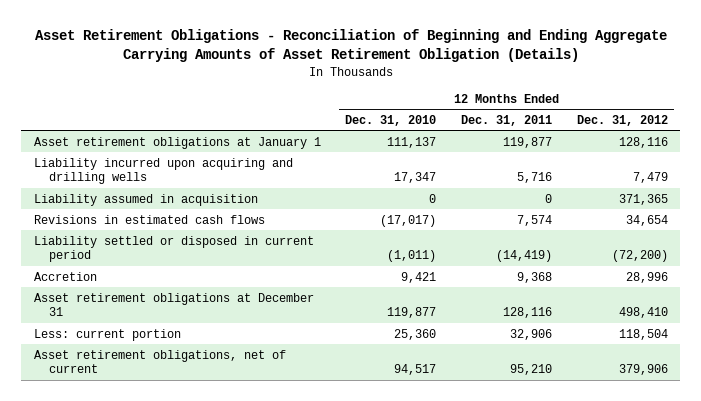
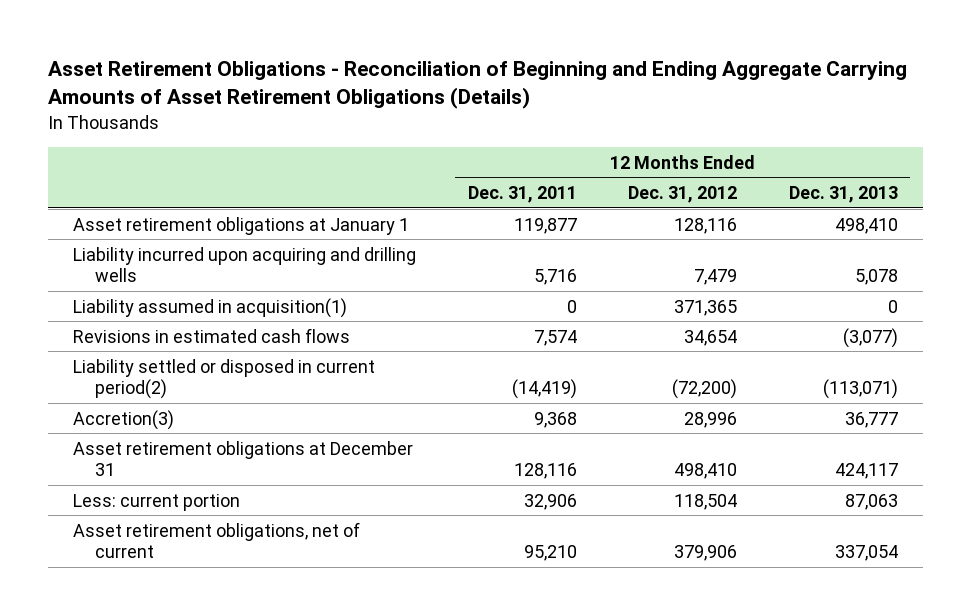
[34,29,667,63] Asset Retirement Obligations - Reconciliation of Beginning and Ending Aggregate Carrying Amounts of Asset Retirement Obligation (Details) -> [47,61,907,110] Asset Retirement Obligations - Reconciliation of Beginning and Ending Aggregate Carrying Amounts of Asset Retirement Obligations (Details)
[345,114,437,126] Dec. 31, 2010 -> none
none -> [788,185,898,203] Dec. 31, 2013
[33,193,258,206] Liability assumed in acquisition -> [73,297,348,318] Liability assumed in acquisition(1)
[33,235,314,263] Liability settled or disposed in current period -> [73,358,376,400] Liability settled or disposed in current period(2)
[33,271,97,281] Accretion -> [73,409,175,430] Accretion(3)

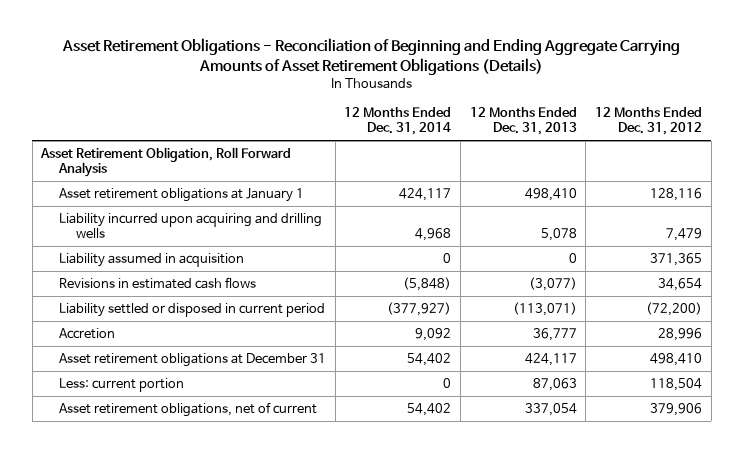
[467,185,577,203] Dec. 31, 2011 -> none
none -> [344,107,452,136] 12 Months Ended Dec. 31, 2014
none -> [40,146,292,178] Asset Retirement Obligation, Roll Forward Analysis
[73,297,348,318] Liability assumed in acquisition(1) -> [58,252,244,267] Liability assumed in acquisition
[73,358,376,400] Liability settled or disposed in current period(2) -> [58,302,325,317] Liability settled or disposed in current period
[73,409,175,430] Accretion(3) -> [58,327,115,339] Accretion

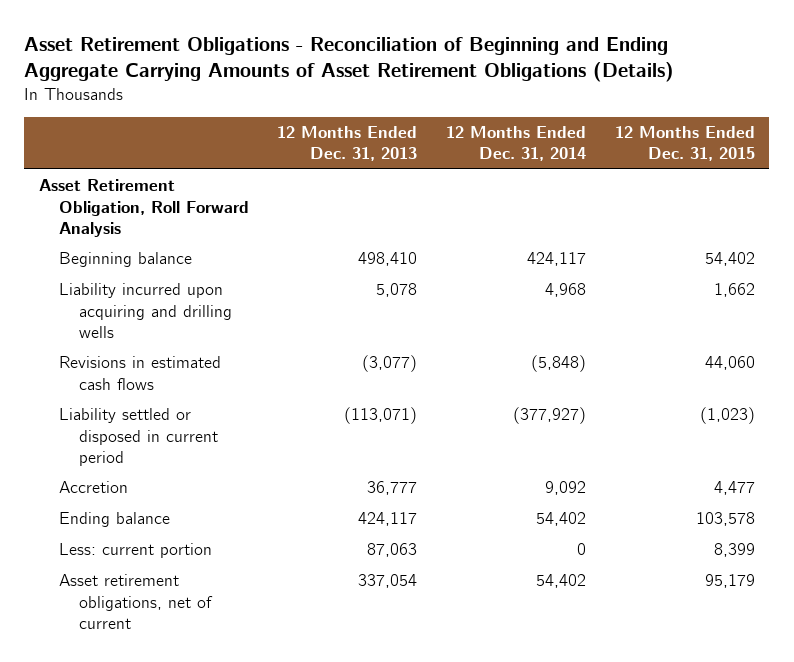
[595,107,703,136] 12 Months Ended Dec. 31, 2012 -> none
none -> [614,126,755,162] 12 Months Ended Dec. 31, 2015
[58,187,304,202] Asset retirement obligations at January 1 -> [58,252,192,268] Beginning balance
[58,252,244,267] Liability assumed in acquisition -> none
[58,352,326,367] Asset retirement obligations at December 31 -> [58,512,170,528] Ending balance

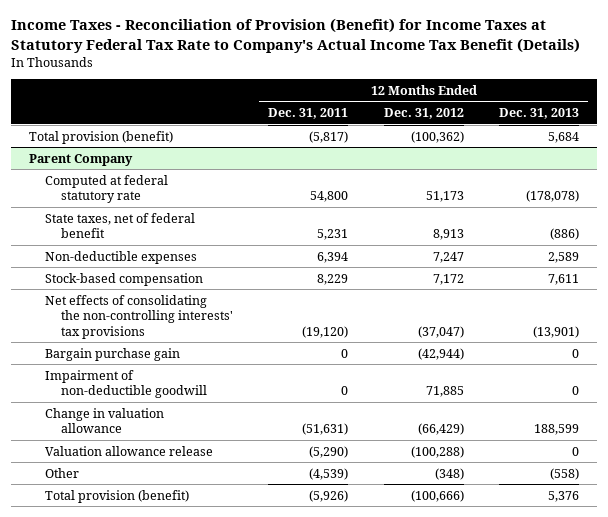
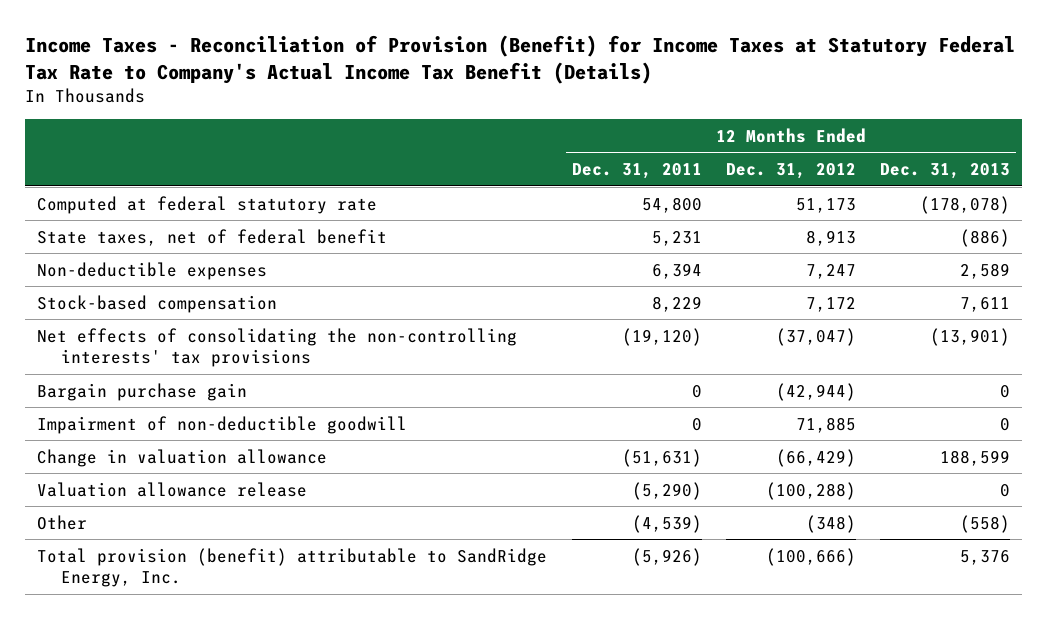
[28,130,173,144] Total provision (benefit) -> none
[28,153,133,166] Parent Company -> none
[44,489,189,503] Total provision (benefit) -> [37,547,548,588] Total provision (benefit) attributable to SandRidge Energy, Inc.

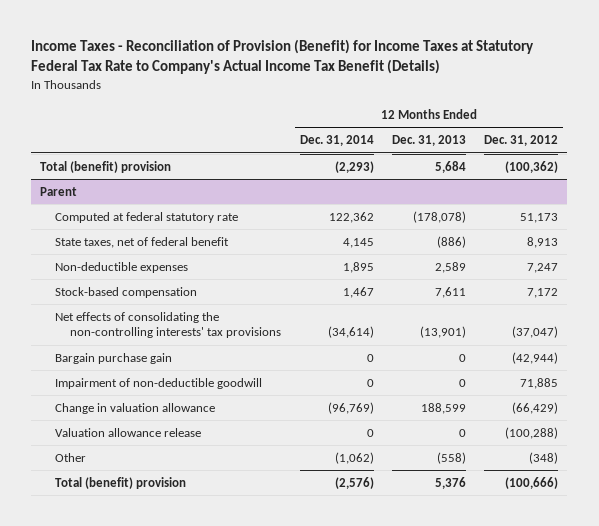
[571,163,702,180] Dec. 31, 2011 -> none
none -> [299,135,374,147] Dec. 31, 2014
none -> [40,160,172,173] Total (benefit) provision
none -> [40,186,78,196] Parent
[37,547,548,588] Total provision (benefit) attributable to SandRidge Energy, Inc. -> [55,476,187,489] Total (benefit) provision

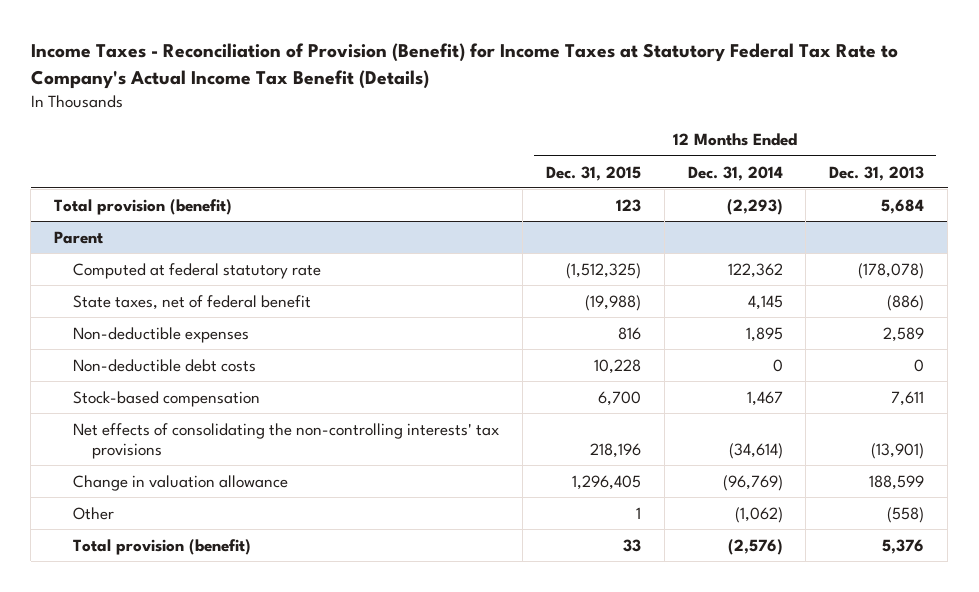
[484,135,559,147] Dec. 31, 2012 -> none
none -> [545,165,641,181] Dec. 31, 2015
[40,160,172,173] Total (benefit) provision -> [54,198,233,215] Total provision (benefit)
none -> [73,358,257,372] Non-deductible debt costs
[55,352,173,364] Bargain purchase gain -> none
[55,377,263,389] Impairment of non-deductible goodwill -> none
[55,427,202,437] Valuation allowance release -> none
[55,476,187,489] Total (benefit) provision -> [73,538,252,555] Total provision (benefit)

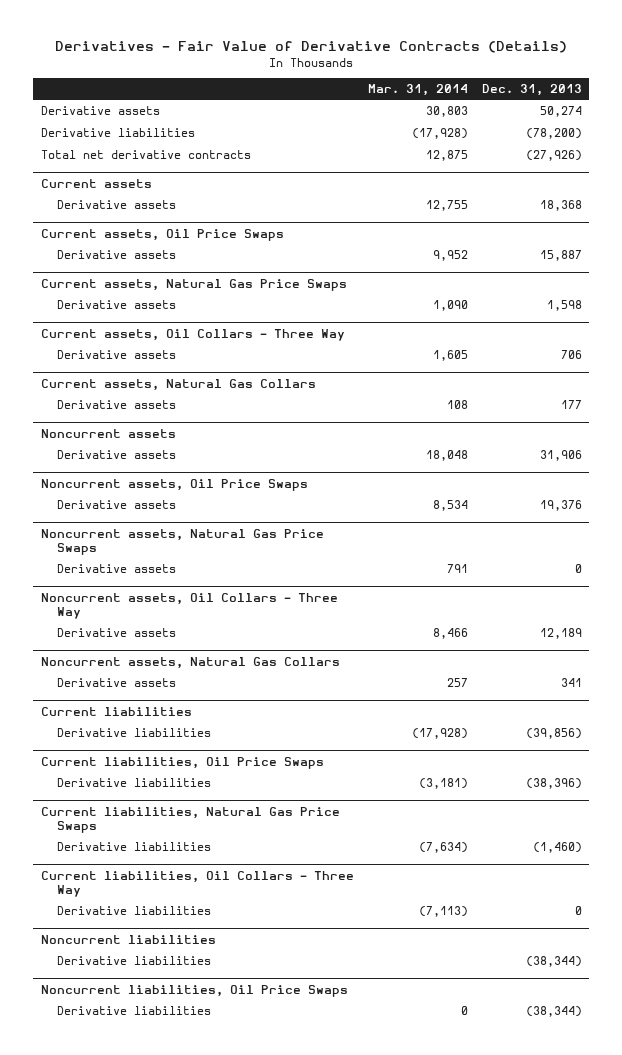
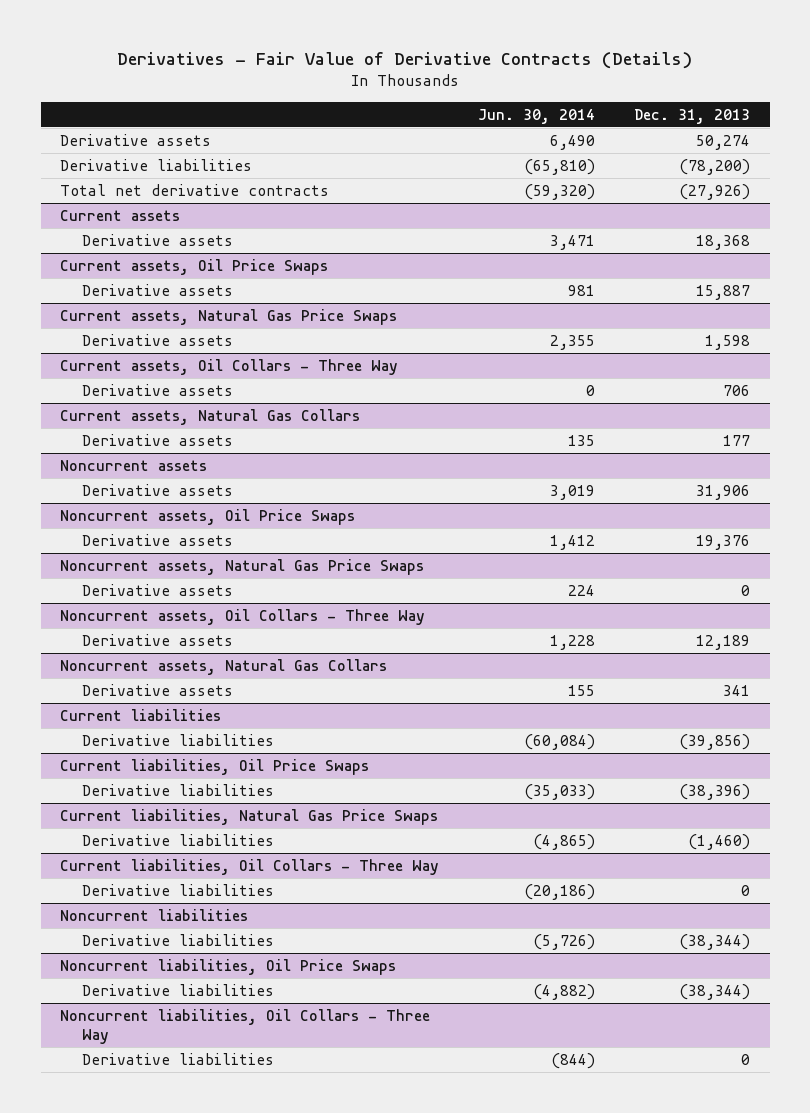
[367,83,468,96] Mar. 31, 2014 -> none
none -> [478,108,596,124] Jun. 30, 2014
none -> [60,1008,431,1044] Noncurrent liabilities, Oil Collars - Three Way
none -> [81,1052,274,1065] Derivative liabilities

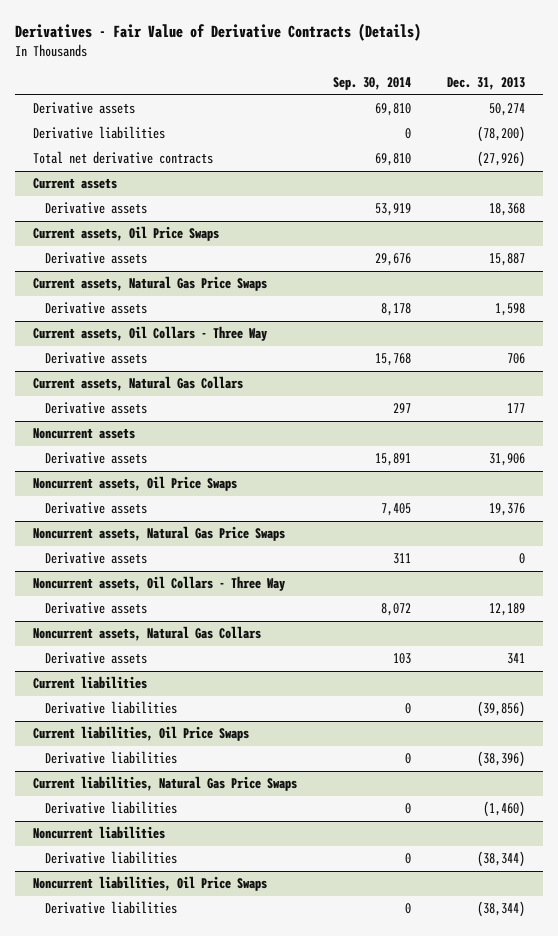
[478,108,596,124] Jun. 30, 2014 -> none
none -> [332,77,411,91] Sep. 30, 2014
[60,858,440,875] Current liabilities, Oil Collars - Three Way -> none
[81,883,274,896] Derivative liabilities -> none
[60,1008,431,1044] Noncurrent liabilities, Oil Collars - Three Way -> none
[81,1052,274,1065] Derivative liabilities -> none

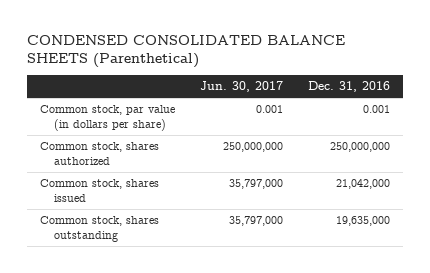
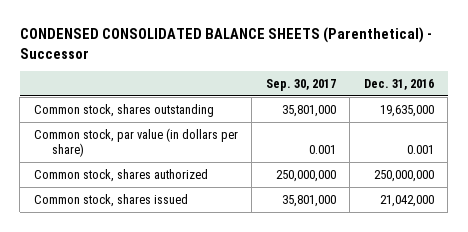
[27,35,346,69] CONDENSED CONSOLIDATED BALANCE SHEETS (Parenthetical) -> [19,27,432,59] CONDENSED CONSOLIDATED BALANCE SHEETS (Parenthetical) - Successor
[199,81,283,93] Jun. 30, 2017 -> none
none -> [265,78,336,91] Sep. 30, 2017
[39,216,159,243] Common stock, shares outstanding -> [33,103,214,117] Common stock, shares outstanding

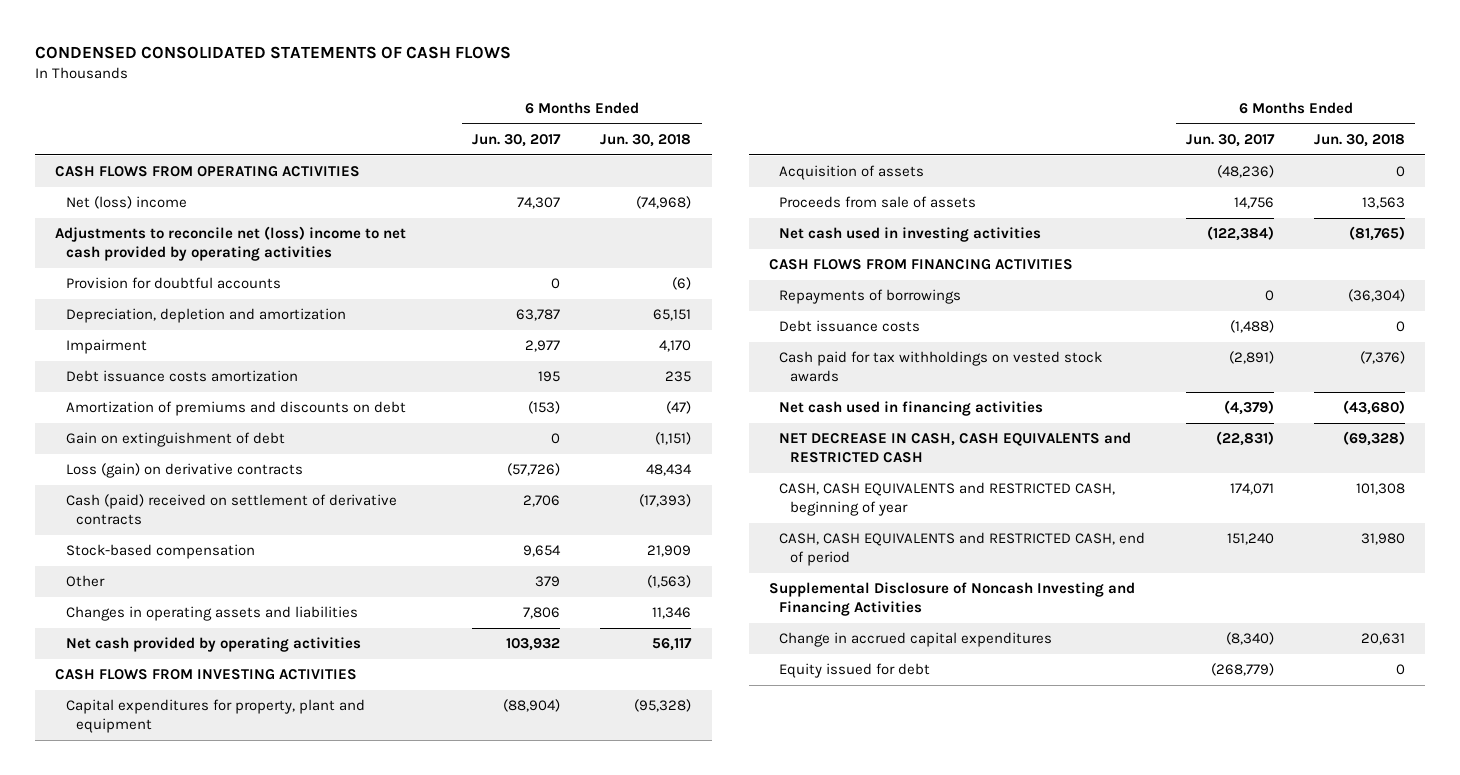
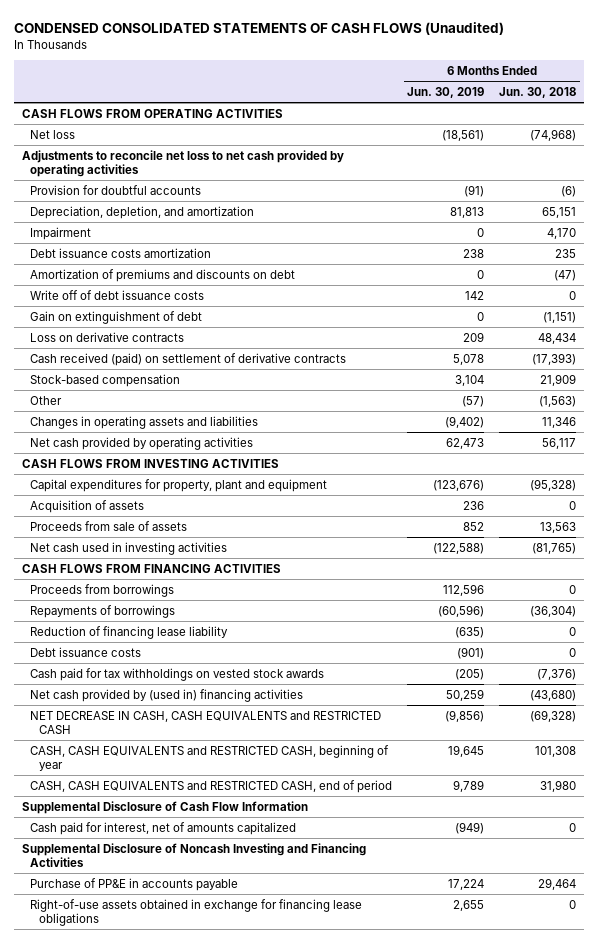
[35,46,512,60] CONDENSED CONSOLIDATED STATEMENTS OF CASH FLOWS -> [14,21,505,35] CONDENSED CONSOLIDATED STATEMENTS OF CASH FLOWS (Unaudited)
[472,133,562,147] Jun. 30, 2017 -> none
none -> [407,87,485,99] Jun. 30, 2019
[65,196,187,210] Net (loss) income -> [30,129,76,139] Net loss
[55,226,407,262] Adjustments to reconcile net (loss) income to net cash provided by operating activities -> [21,149,344,178] Adjustments to reconcile net loss to net cash provided by operating activities
[65,308,346,324] Depreciation, depletion and amortization -> [30,205,255,219] Depreciation, depletion, and amortization
none -> [30,289,205,300] Write off of debt issuance costs
[65,463,303,479] Loss (gain) on derivative contracts -> [30,331,185,342] Loss on derivative contracts
[65,494,397,526] Cash (paid) received on settlement of derivative contracts -> [30,352,347,366] Cash received (paid) on settlement of derivative contracts
none -> [30,583,175,597] Proceeds from borrowings
none -> [30,625,229,639] Reduction of financing lease liability
[779,401,1044,417] Net cash used in financing activities -> [30,688,304,702] Net cash provided by (used in) financing activities
none -> [21,800,308,814] Supplemental Disclosure of Cash Flow Information
none -> [30,821,297,835] Cash paid for interest, net of amounts capitalized
[779,632,1053,648] Change in accrued capital expenditures -> none
[779,663,931,679] Equity issued for debt -> none
none -> [30,877,239,891] Purchase of PP&E in accounts payable
none -> [30,898,363,927] Right-of-use assets obtained in exchange for financing lease obligations

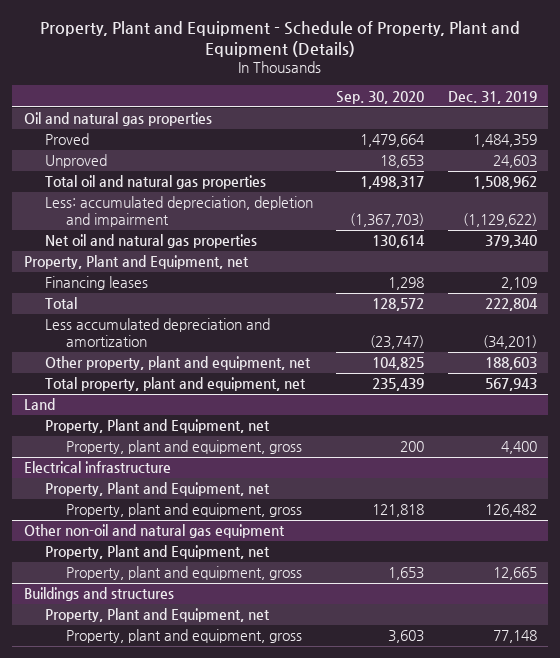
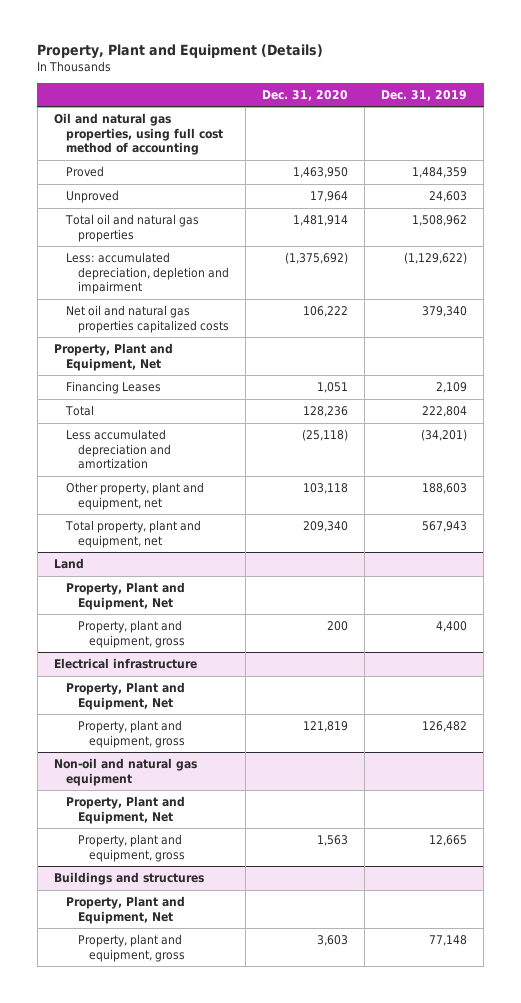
[40,20,521,57] Property, Plant and Equipment - Schedule of Property, Plant and Equipment (Details) -> [37,44,324,60] Property, Plant and Equipment (Details)
[336,90,425,104] Sep. 30, 2020 -> none
none -> [261,89,348,101] Dec. 31, 2020
[23,112,212,127] Oil and natural gas properties -> [54,113,223,156] Oil and natural gas properties, using full cost method of accounting
[44,234,257,249] Net oil and natural gas properties -> [65,305,229,333] Net oil and natural gas properties capitalized costs
[23,255,249,270] Property, Plant and Equipment, net -> [54,343,174,371] Property, Plant and Equipment, Net
[44,276,148,291] Financing leases -> [65,381,161,395] Financing Leases
[44,419,270,434] Property, Plant and Equipment, net -> [65,582,185,610] Property, Plant and Equipment, Net
[44,482,270,497] Property, Plant and Equipment, net -> [65,682,185,710] Property, Plant and Equipment, Net
[23,524,285,539] Other non-oil and natural gas equipment -> [54,758,198,786] Non-oil and natural gas equipment
[44,545,270,560] Property, Plant and Equipment, net -> [65,796,185,824] Property, Plant and Equipment, Net
[44,608,270,623] Property, Plant and Equipment, net -> [65,896,185,924] Property, Plant and Equipment, Net

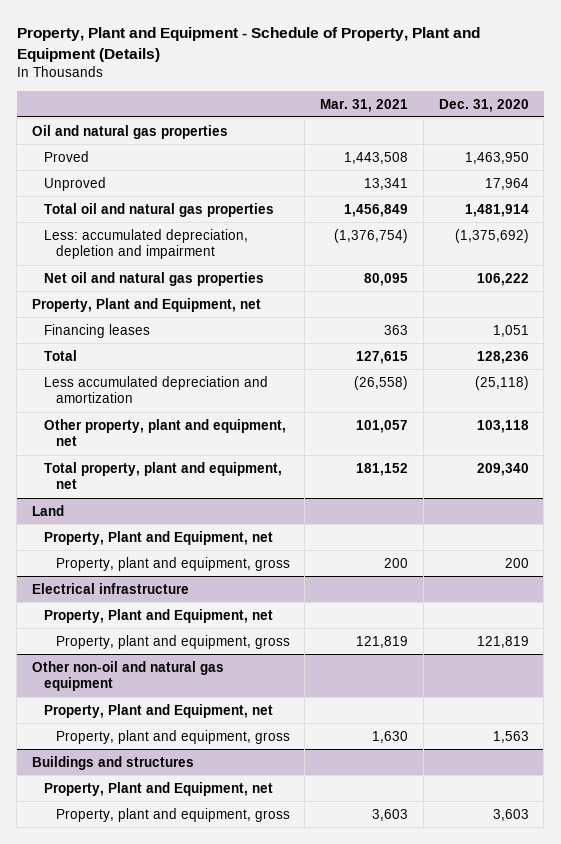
[37,44,324,60] Property, Plant and Equipment (Details) -> [16,26,480,62] Property, Plant and Equipment - Schedule of Property, Plant and Equipment (Details)
[381,89,468,101] Dec. 31, 2019 -> none
none -> [320,98,409,112] Mar. 31, 2021
[54,113,223,156] Oil and natural gas properties, using full cost method of accounting -> [32,124,229,139] Oil and natural gas properties
[65,305,229,333] Net oil and natural gas properties capitalized costs -> [43,271,264,286] Net oil and natural gas properties
[54,343,174,371] Property, Plant and Equipment, Net -> [32,297,262,312] Property, Plant and Equipment, net
[65,381,161,395] Financing Leases -> [43,323,150,338] Financing leases
[65,582,185,610] Property, Plant and Equipment, Net -> [43,530,273,545] Property, Plant and Equipment, net
[65,682,185,710] Property, Plant and Equipment, Net -> [43,608,273,623] Property, Plant and Equipment, net
[54,758,198,786] Non-oil and natural gas equipment -> [32,660,225,692] Other non-oil and natural gas equipment
[65,796,185,824] Property, Plant and Equipment, Net -> [43,703,273,718] Property, Plant and Equipment, net
[65,896,185,924] Property, Plant and Equipment, Net -> [43,781,273,796] Property, Plant and Equipment, net

